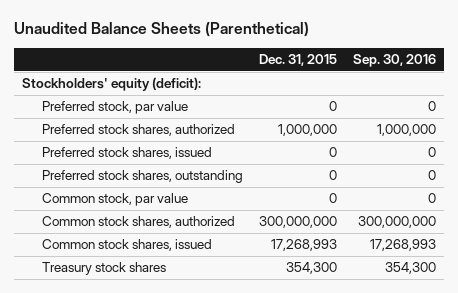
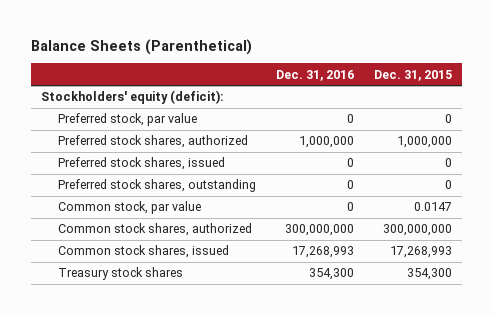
[13,22,309,38] Unaudited Balance Sheets (Parenthetical) -> [31,38,253,55] Balance Sheets (Parenthetical)
[352,54,436,68] Sep. 30, 2016 -> none
none -> [275,69,354,81] Dec. 31, 2016
[328,193,337,204] 0 -> [413,202,452,212] 0.0147

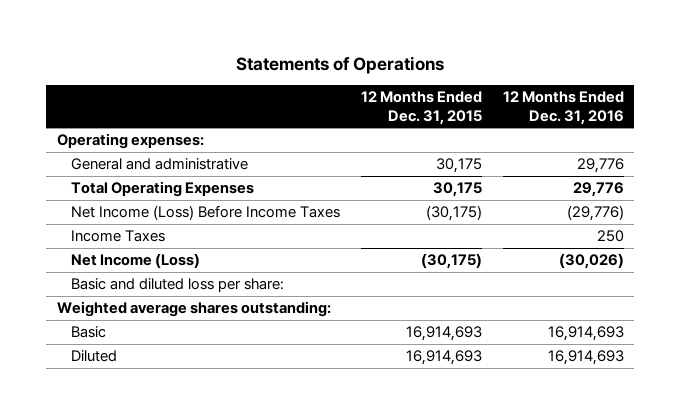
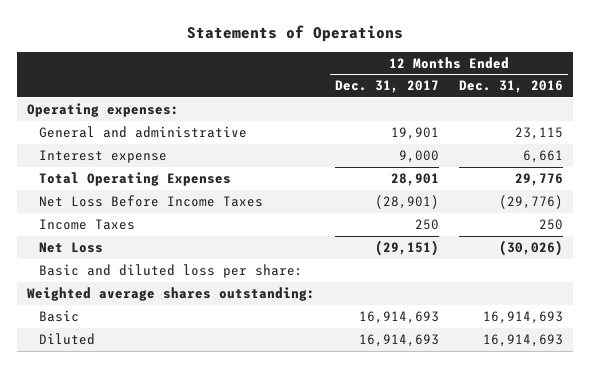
[360,90,482,125] 12 Months Ended Dec. 31, 2015 -> none
none -> [335,80,440,94] Dec. 31, 2017
[576,158,624,174] 29,776 -> [515,126,564,140] 23,115
none -> [38,149,167,163] Interest expense
[71,205,341,221] Net Income (Loss) Before Income Taxes -> [38,194,263,207] Net Loss Before Income Taxes
[71,253,201,269] Net Income (Loss) -> [38,241,103,253] Net Loss

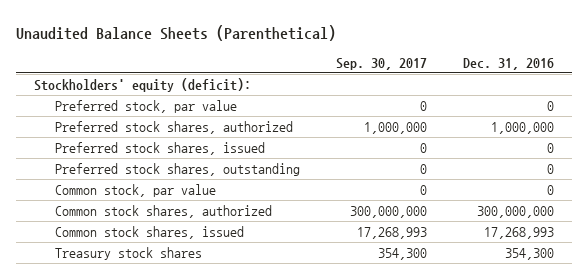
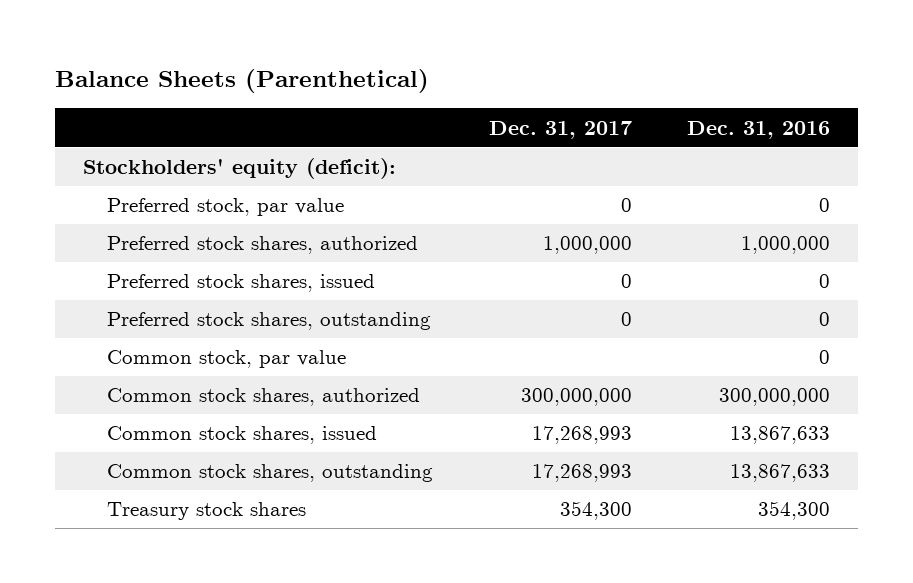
[15,24,336,41] Unaudited Balance Sheets (Parenthetical) -> [54,69,429,94] Balance Sheets (Parenthetical)
[336,57,428,70] Sep. 30, 2017 -> none
none -> [488,120,632,139] Dec. 31, 2017
[484,227,555,240] 17,268,993 -> [730,426,831,445] 13,867,633
none -> [106,464,433,483] Common stock shares, outstanding

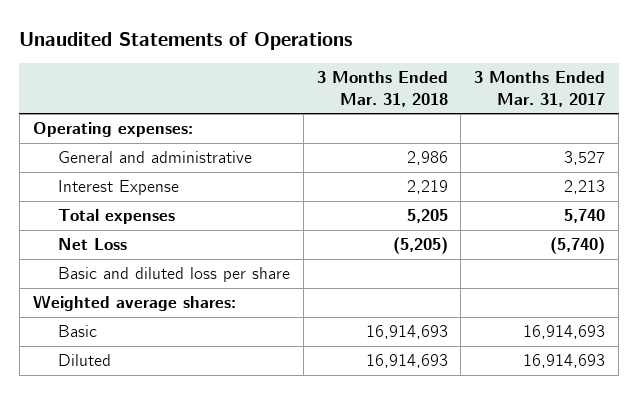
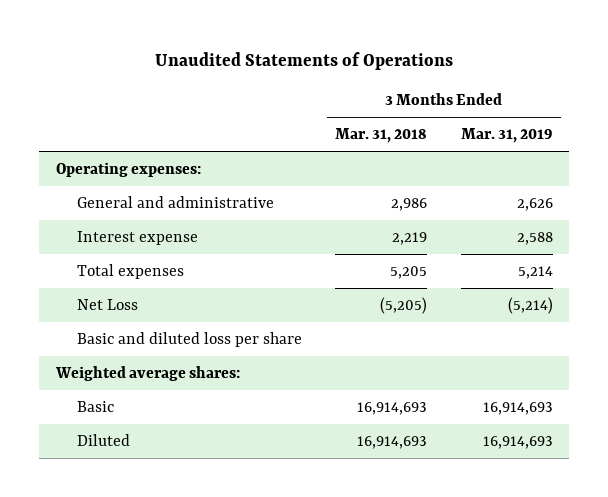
[474,71,606,107] 3 Months Ended Mar. 31, 2017 -> none
none -> [460,128,553,144] Mar. 31, 2019
[57,180,179,196] Interest Expense -> [76,230,198,245] Interest expense

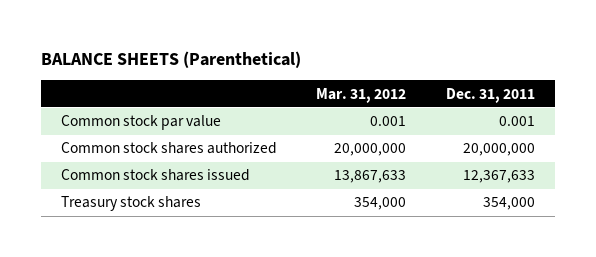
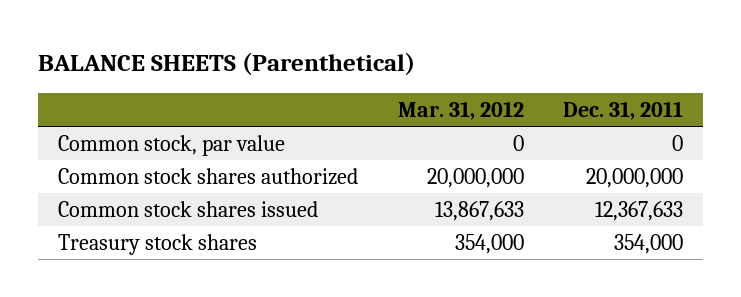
[60,115,221,131] Common stock par value -> [58,134,286,156] Common stock, par value
[370,116,407,127] 0.001 -> [512,134,524,151] 0
[499,116,536,127] 0.001 -> [672,134,684,151] 0

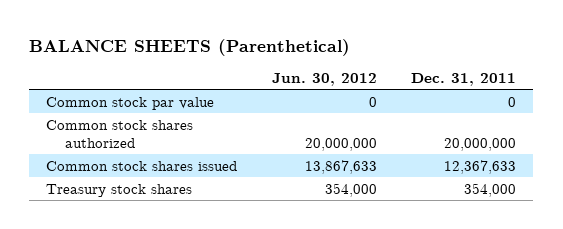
[397,100,524,120] Mar. 31, 2012 -> none
none -> [271,72,377,86] Jun. 30, 2012
[58,134,286,156] Common stock, par value -> [46,96,215,110] Common stock par value

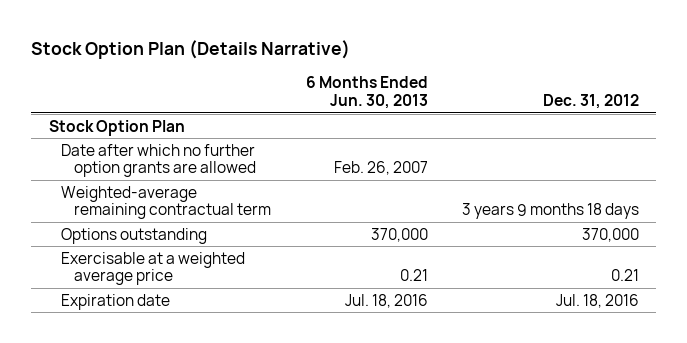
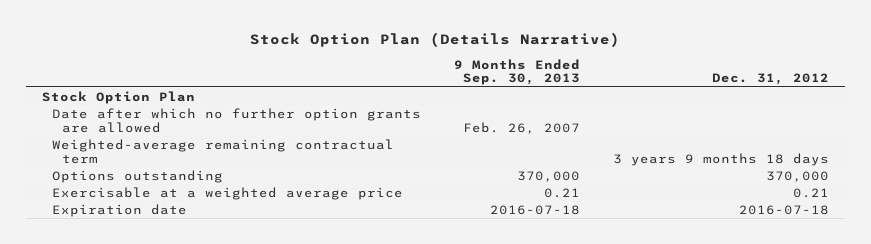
[305,76,428,110] 6 Months Ended Jun. 30, 2013 -> none
none -> [453,58,580,86] 9 Months Ended Sep. 30, 2013
[555,293,639,308] Jul. 18, 2016 -> [738,204,829,215] 2016-07-18

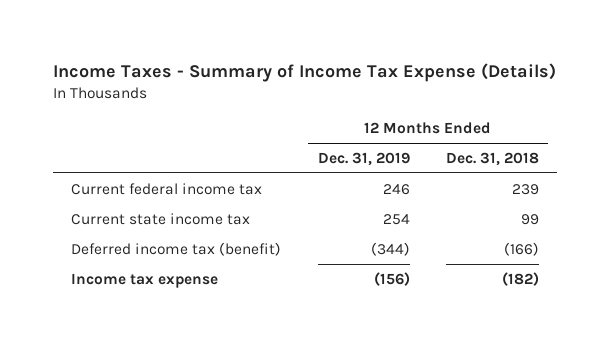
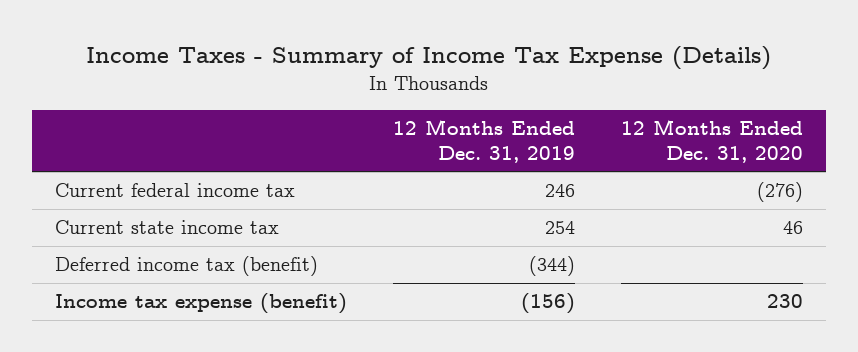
[446,151,540,166] Dec. 31, 2018 -> none
none -> [621,119,804,163] 12 Months Ended Dec. 31, 2020
[71,272,219,288] Income tax expense -> [54,293,347,315] Income tax expense (benefit)

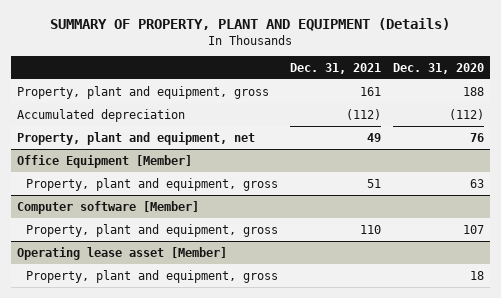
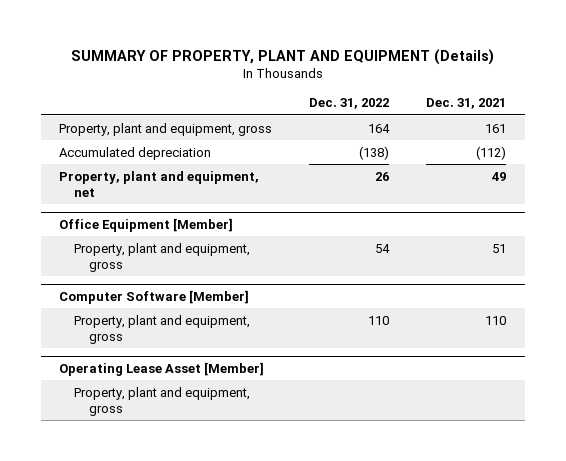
[393,62,485,74] Dec. 31, 2020 -> none
none -> [309,98,390,110] Dec. 31, 2022
[16,200,199,214] Computer software [Member] -> [59,289,250,304] Computer Software [Member]
[16,246,227,260] Operating lease asset [Member] -> [59,361,265,376] Operating Lease Asset [Member]

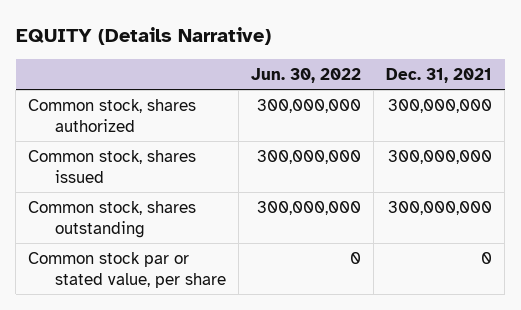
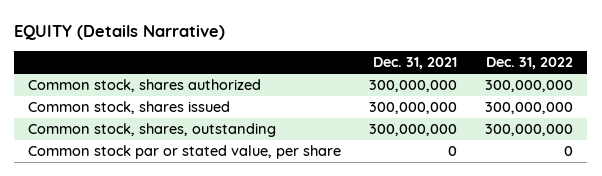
[251,67,362,83] Jun. 30, 2022 -> none
none -> [486,57,574,70] Dec. 31, 2022
[28,200,197,238] Common stock, shares outstanding -> [28,122,277,137] Common stock, shares, outstanding

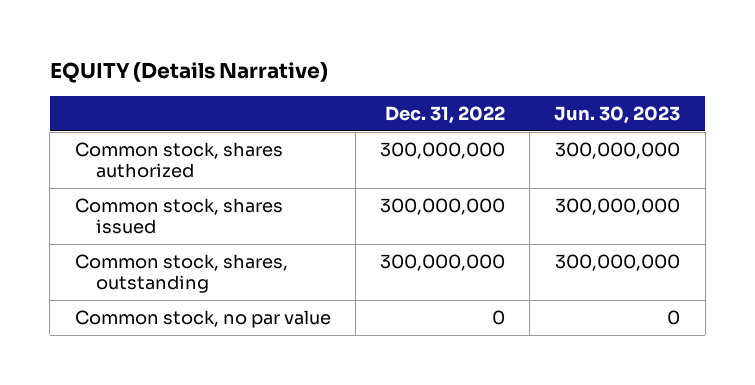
[373,57,458,70] Dec. 31, 2021 -> none
none -> [554,105,681,124] Jun. 30, 2023
[28,144,342,159] Common stock par or stated value, per share -> none
none -> [74,310,331,329] Common stock, no par value

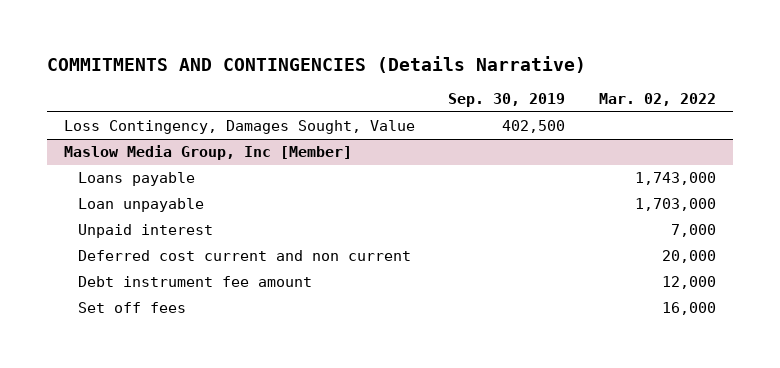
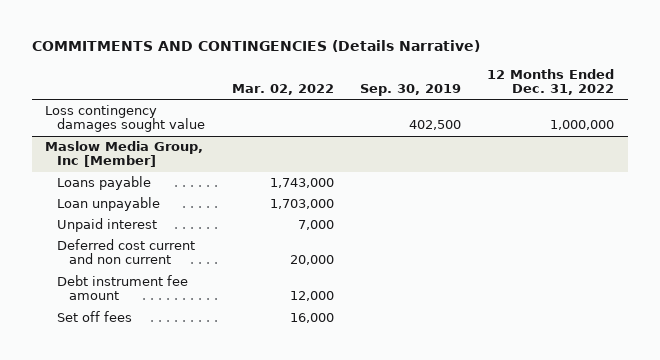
none -> [487,68,615,95] 12 Months Ended Dec. 31, 2022
[63,120,415,135] Loss Contingency, Damages Sought, Value -> [45,105,206,133] Loss contingency damages sought value

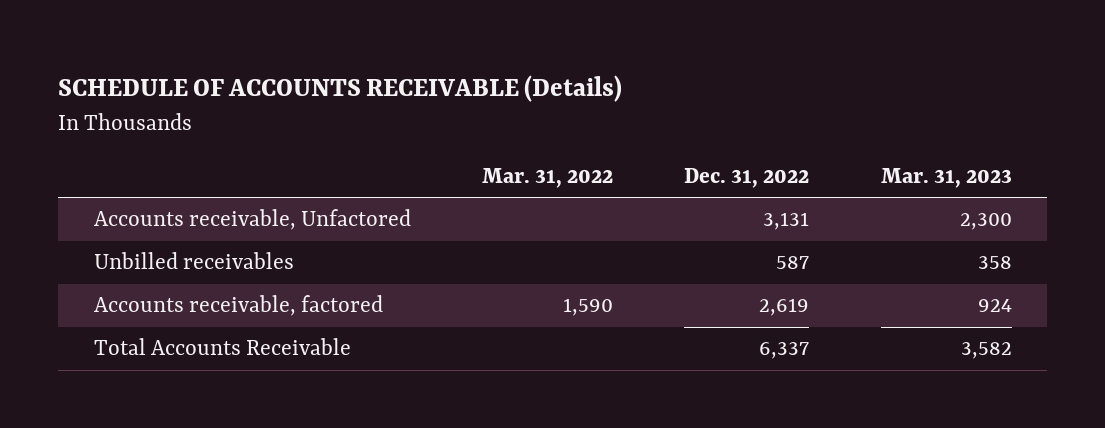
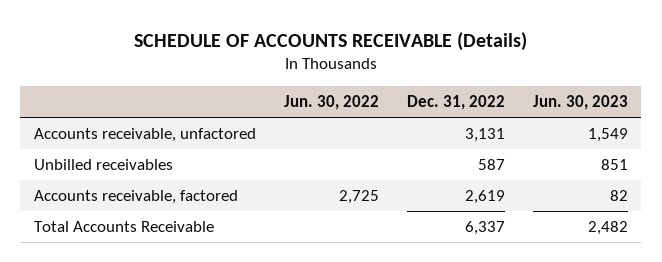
[481,168,613,189] Mar. 31, 2022 -> none
[880,168,1012,189] Mar. 31, 2023 -> none
none -> [283,95,379,111] Jun. 30, 2022
none -> [532,95,628,111] Jun. 30, 2023
[93,209,411,231] Accounts receivable, Unfactored -> [34,127,257,142] Accounts receivable, unfactored

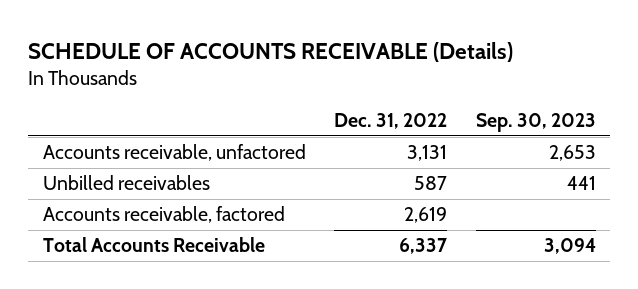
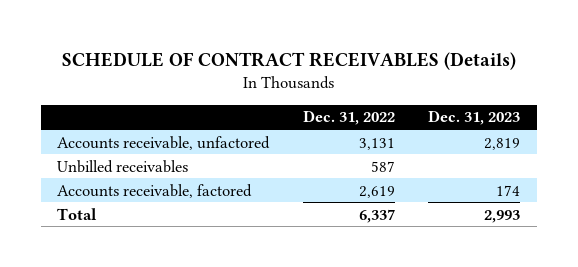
[28,41,514,62] SCHEDULE OF ACCOUNTS RECEIVABLE (Details) -> [61,52,516,71] SCHEDULE OF CONTRACT RECEIVABLES (Details)
[475,113,596,133] Sep. 30, 2023 -> none
none -> [428,110,521,126] Dec. 31, 2023
[42,237,265,253] Total Accounts Receivable -> [57,207,98,220] Total

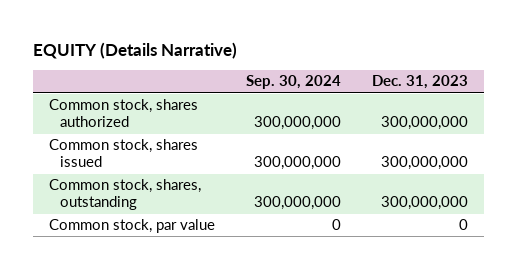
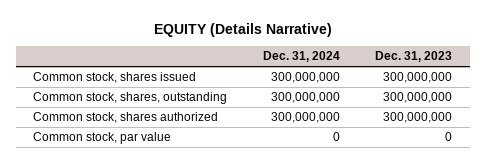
[246,75,342,90] Sep. 30, 2024 -> none
none -> [262,51,340,63] Dec. 31, 2024
[49,99,199,128] Common stock, shares authorized -> [33,112,219,124] Common stock, shares authorized

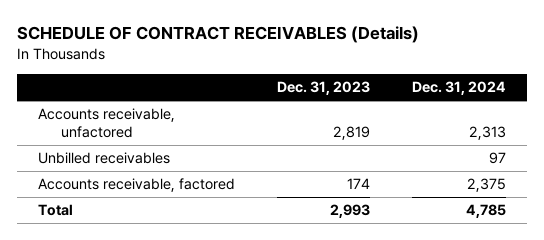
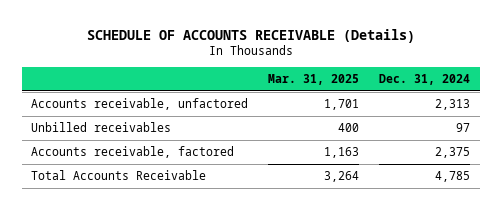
[16,26,419,44] SCHEDULE OF CONTRACT RECEIVABLES (Details) -> [86,28,415,43] SCHEDULE OF ACCOUNTS RECEIVABLE (Details)
[277,81,371,96] Dec. 31, 2023 -> none
none -> [268,74,360,86] Mar. 31, 2025
[37,204,73,217] Total -> [31,170,207,181] Total Accounts Receivable

